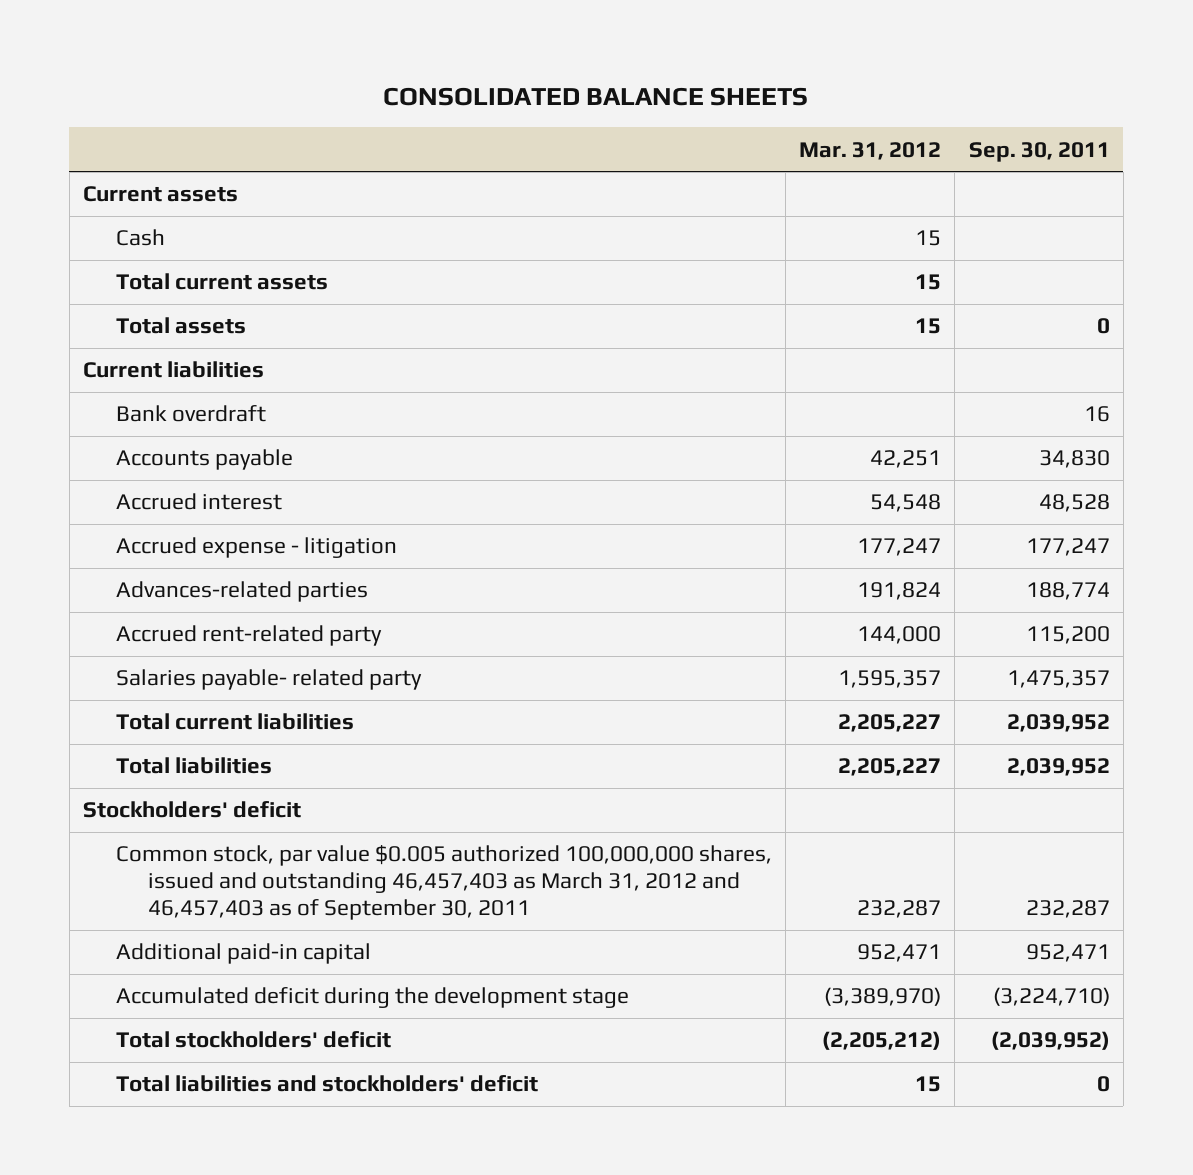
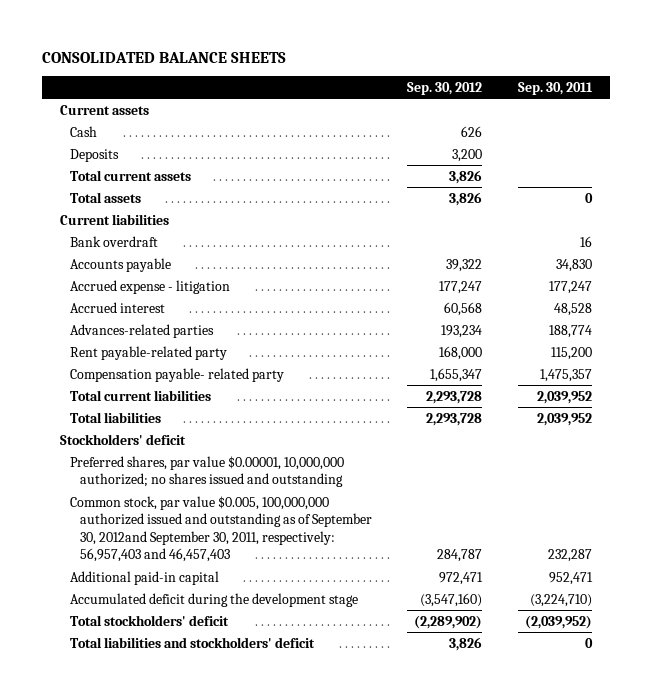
[799,141,942,160] Mar. 31, 2012 -> none
none -> [407,81,483,95] Sep. 30, 2012
none -> [69,148,119,162] Deposits
[115,493,282,511] Accrued interest -> [69,301,165,313] Accrued interest
[115,625,382,647] Accrued rent-related party -> [69,345,227,360] Rent payable-related party
[115,669,422,691] Salaries payable- related party -> [69,367,284,382] Compensation payable- related party
none -> [69,455,344,488] Preferred shares, par value $0.00001, 10,000,000 authorized; no shares issued and outstanding
[115,845,772,921] Common stock, par value $0.005 authorized 100,000,000 shares, issued and outstanding 46,457,403 as March 31, 2012 and 46,457,403 as of September 30, 2011 -> [69,495,372,563] Common stock, par value $0.005, 100,000,000 authorized issued and outstanding as of September 30, 2012and September 30, 2011, respectively: 56,957,403 and 46,457,403

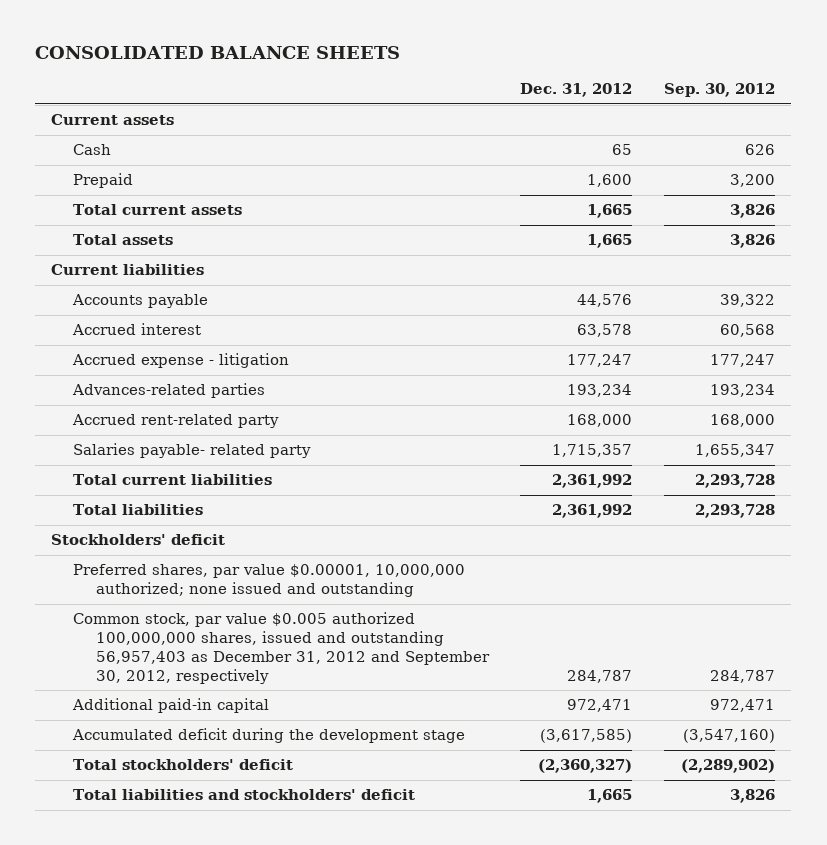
[518,81,594,95] Sep. 30, 2011 -> none
none -> [520,83,633,98] Dec. 31, 2012
[69,148,119,162] Deposits -> none
none -> [73,173,134,189] Prepaid
[69,235,158,247] Bank overdraft -> none
[69,279,230,294] Accrued expense - litigation -> [72,353,290,369] Accrued expense - litigation
[69,345,227,360] Rent payable-related party -> [72,414,280,429] Accrued rent-related party
[69,367,284,382] Compensation payable- related party -> [73,443,312,459] Salaries payable- related party
[69,455,344,488] Preferred shares, par value $0.00001, 10,000,000 authorized; no shares issued and outstanding -> [73,564,466,598] Preferred shares, par value $0.00001, 10,000,000 authorized; none issued and outstanding
[69,495,372,563] Common stock, par value $0.005, 100,000,000 authorized issued and outstanding as of September 30, 2012and September 30, 2011, respectively: 56,957,403 and 46,457,403 -> [73,612,490,684] Common stock, par value $0.005 authorized 100,000,000 shares, issued and outstanding 56,957,403 as December 31, 2012 and September 30, 2012, respectively

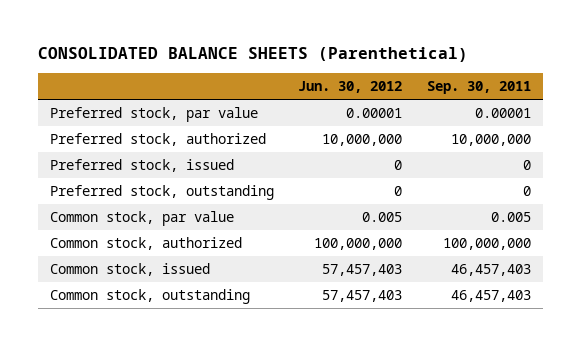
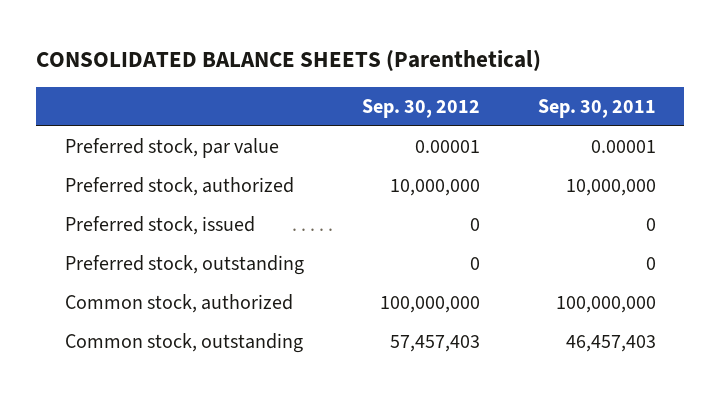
[298,80,403,93] Jun. 30, 2012 -> none
none -> [361,98,480,118] Sep. 30, 2012
[49,210,234,226] Common stock, par value -> none
[49,262,210,276] Common stock, issued -> none

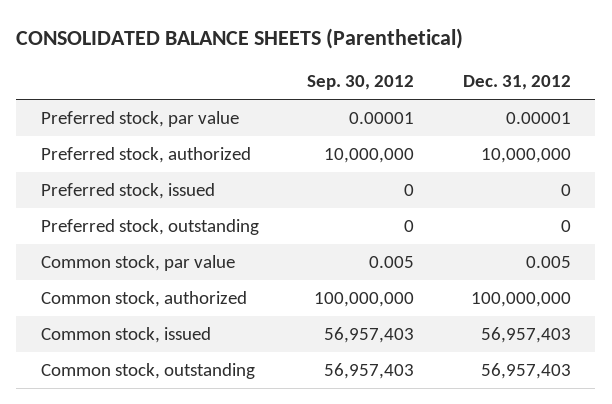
[537,98,656,118] Sep. 30, 2011 -> none
none -> [462,75,571,91] Dec. 31, 2012
none -> [40,254,235,271] Common stock, par value
none -> [40,326,211,343] Common stock, issued
[389,335,480,353] 57,457,403 -> [324,362,415,379] 56,957,403

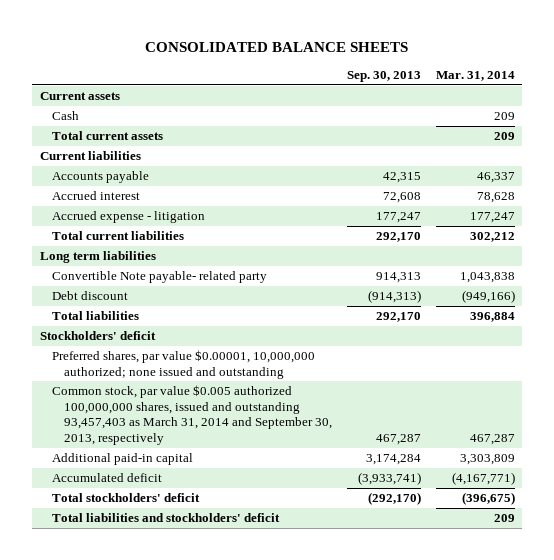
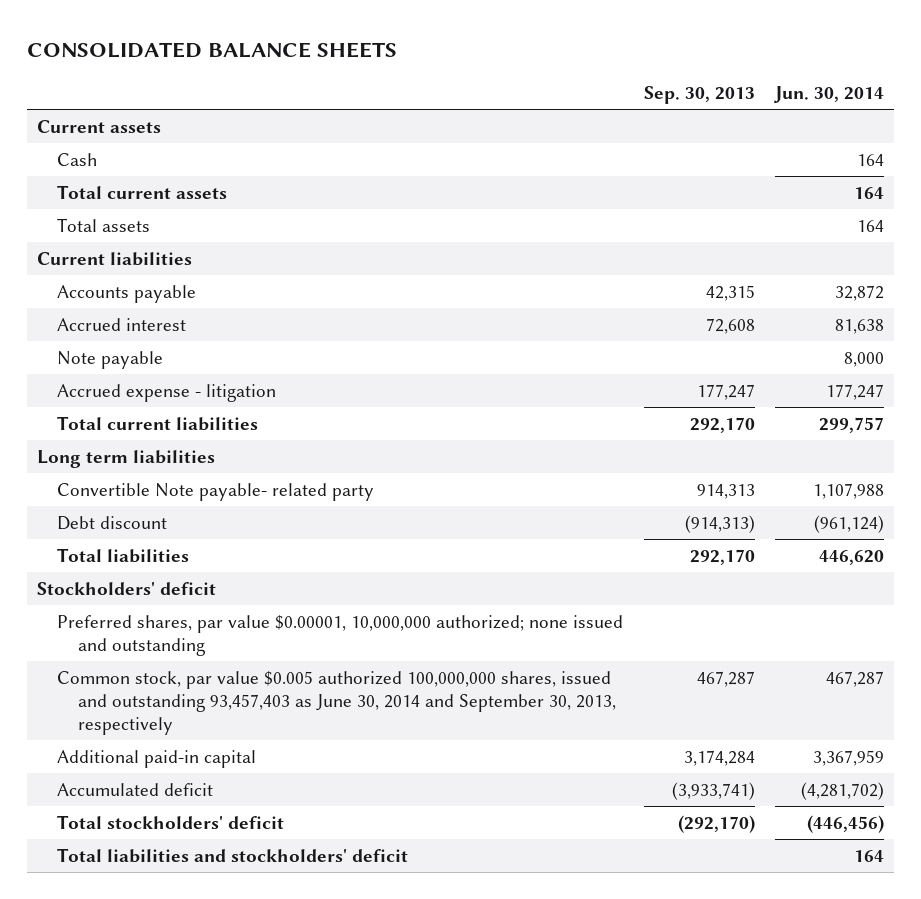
[435,70,515,81] Mar. 31, 2014 -> none
none -> [773,85,884,103] Jun. 30, 2014
none -> [57,217,151,232] Total assets
none -> [57,350,164,369] Note payable
[51,385,332,446] Common stock, par value $0.005 authorized 100,000,000 shares, issued and outstanding 93,457,403 as March 31, 2014 and September 30, 2013, respectively -> [57,670,616,735] Common stock, par value $0.005 authorized 100,000,000 shares, issued and outstanding 93,457,403 as June 30, 2014 and September 30, 2013, respectively

